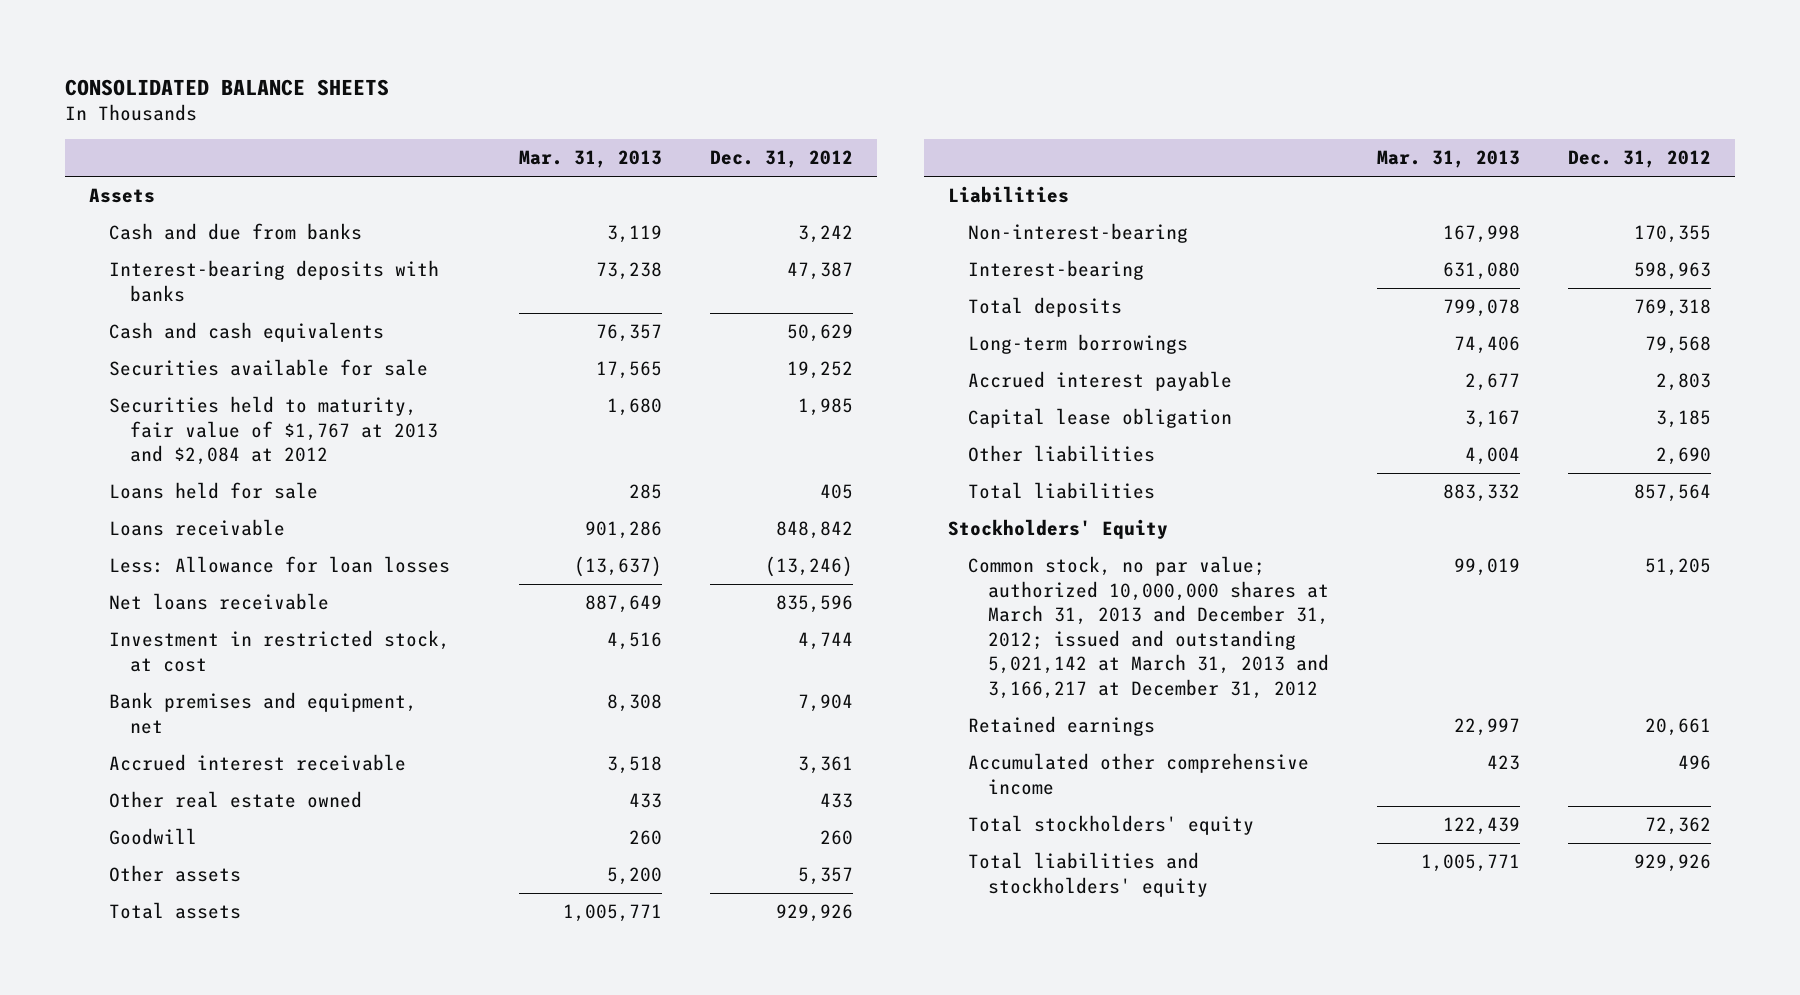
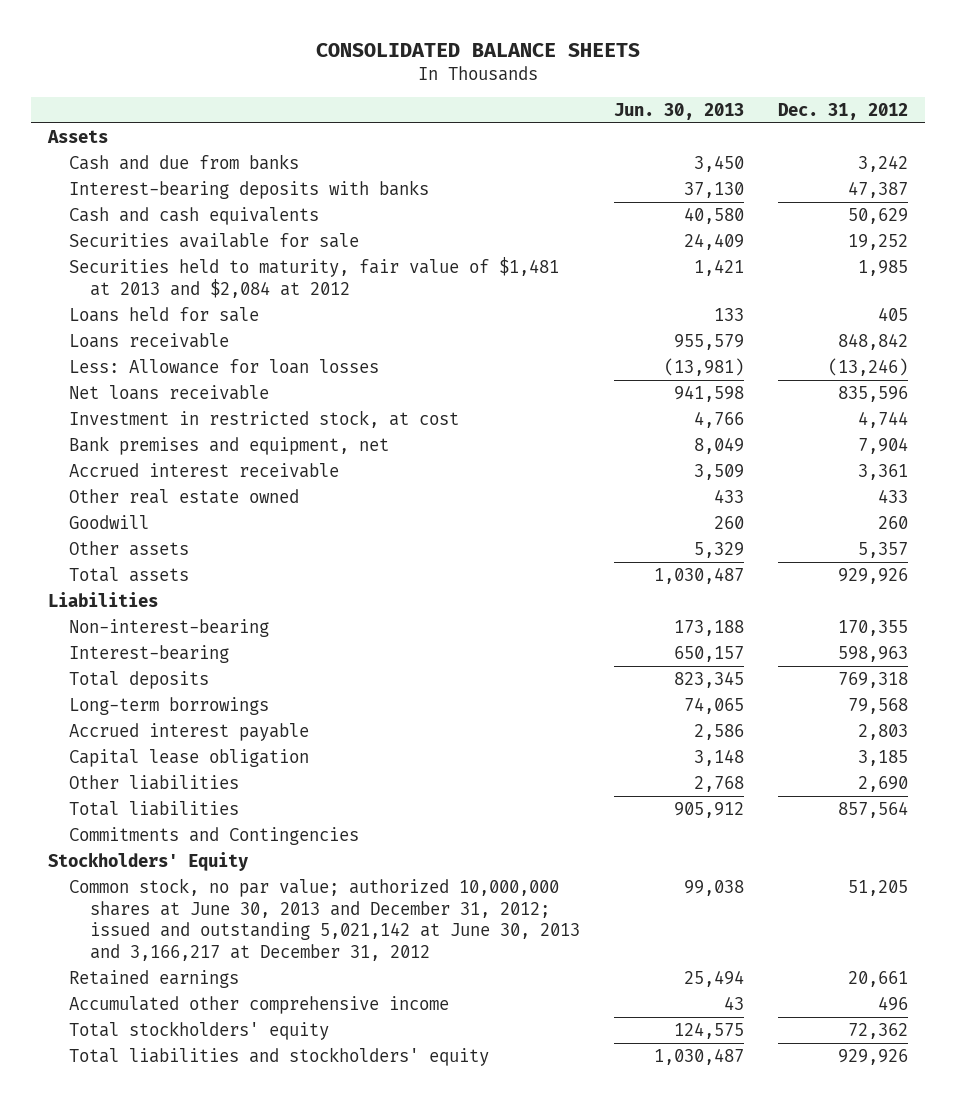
[518,150,662,169] Mar. 31, 2013 -> none
none -> [614,102,745,120] Jun. 30, 2013
[109,396,438,466] Securities held to maturity, fair value of $1,767 at 2013 and $2,084 at 2012 -> [68,257,559,298] Securities held to maturity, fair value of $1,481 at 2013 and $2,084 at 2012
none -> [68,827,359,846] Commitments and Contingencies
[968,556,1330,699] Common stock, no par value; authorized 10,000,000 shares at March 31, 2013 and December 31, 2012; issued and outstanding 5,021,142 at March 31, 2013 and 3,166,217 at December 31, 2012 -> [68,878,581,962] Common stock, no par value; authorized 10,000,000 shares at June 30, 2013 and December 31, 2012; issued and outstanding 5,021,142 at June 30, 2013 and 3,166,217 at December 31, 2012

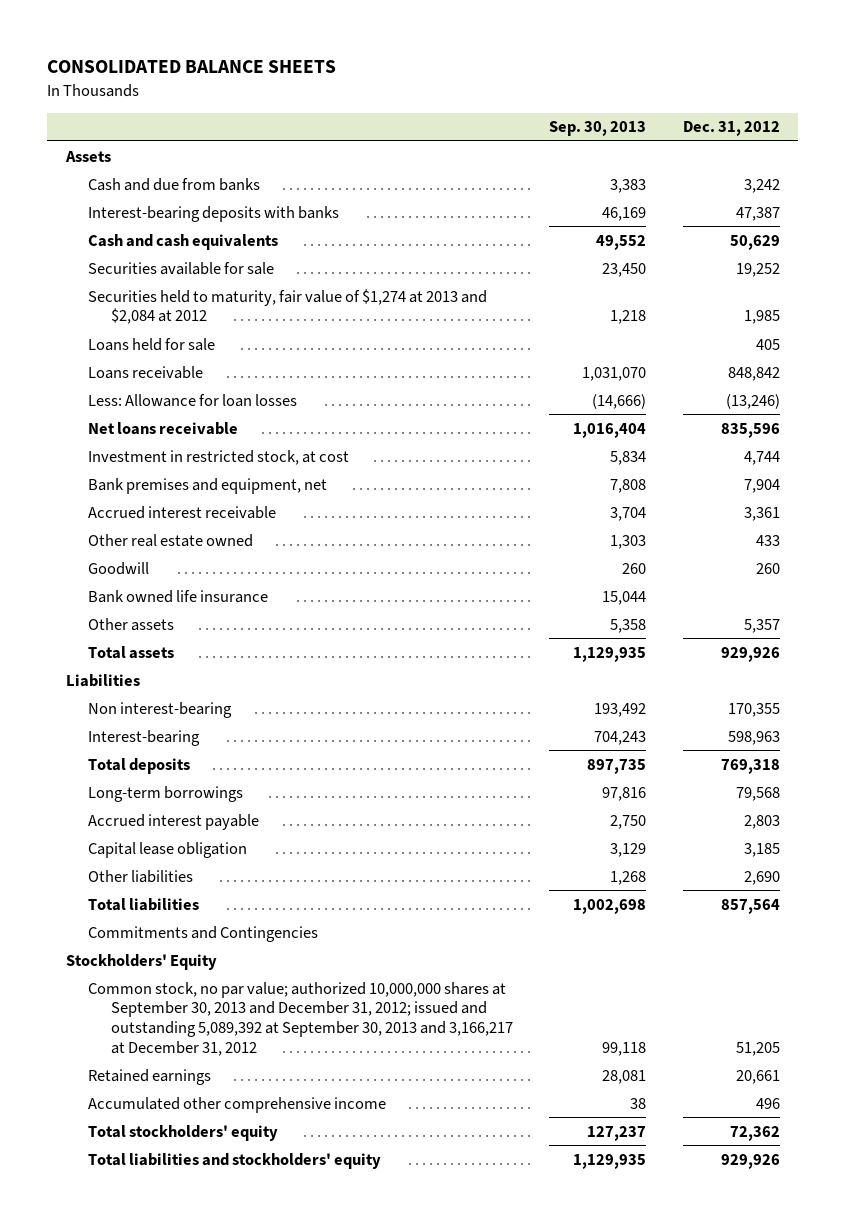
[614,102,745,120] Jun. 30, 2013 -> none
none -> [549,121,647,137] Sep. 30, 2013
[68,257,559,298] Securities held to maturity, fair value of $1,481 at 2013 and $2,084 at 2012 -> [88,288,488,325] Securities held to maturity, fair value of $1,274 at 2013 and $2,084 at 2012
none -> [88,589,269,603] Bank owned life insurance
[68,619,269,638] Non-interest-bearing -> [88,701,233,718] Non interest-bearing
[68,878,581,962] Common stock, no par value; authorized 10,000,000 shares at June 30, 2013 and December 31, 2012; issued and outstanding 5,021,142 at June 30, 2013 and 3,166,217 at December 31, 2012 -> [88,981,513,1056] Common stock, no par value; authorized 10,000,000 shares at September 30, 2013 and December 31, 2012; issued and outstanding 5,089,392 at September 30, 2013 and 3,166,217 at December 31, 2012

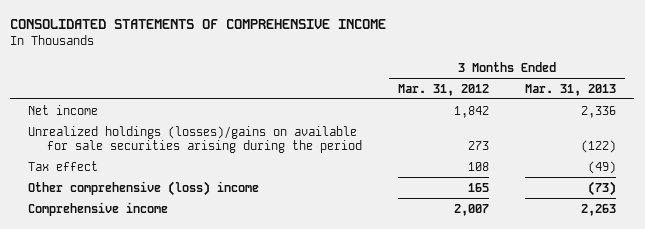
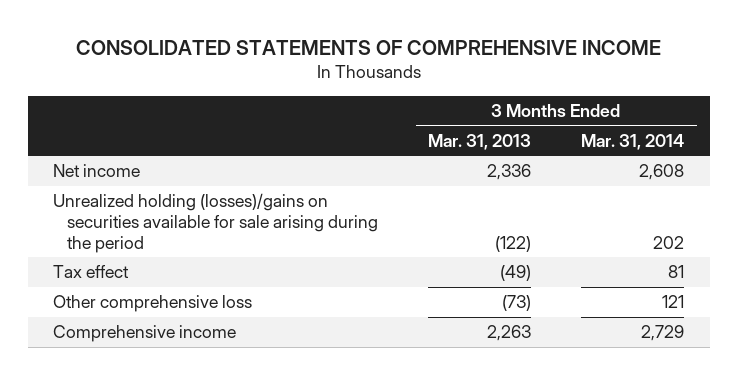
[398,83,490,96] Mar. 31, 2012 -> none
none -> [581,133,685,150] Mar. 31, 2014
[28,125,363,153] Unrealized holdings (losses)/gains on available for sale securities arising during the period -> [53,193,378,253] Unrealized holding (losses)/gains on securities available for sale arising during the period
[28,180,260,196] Other comprehensive (loss) income -> [53,295,253,313] Other comprehensive loss

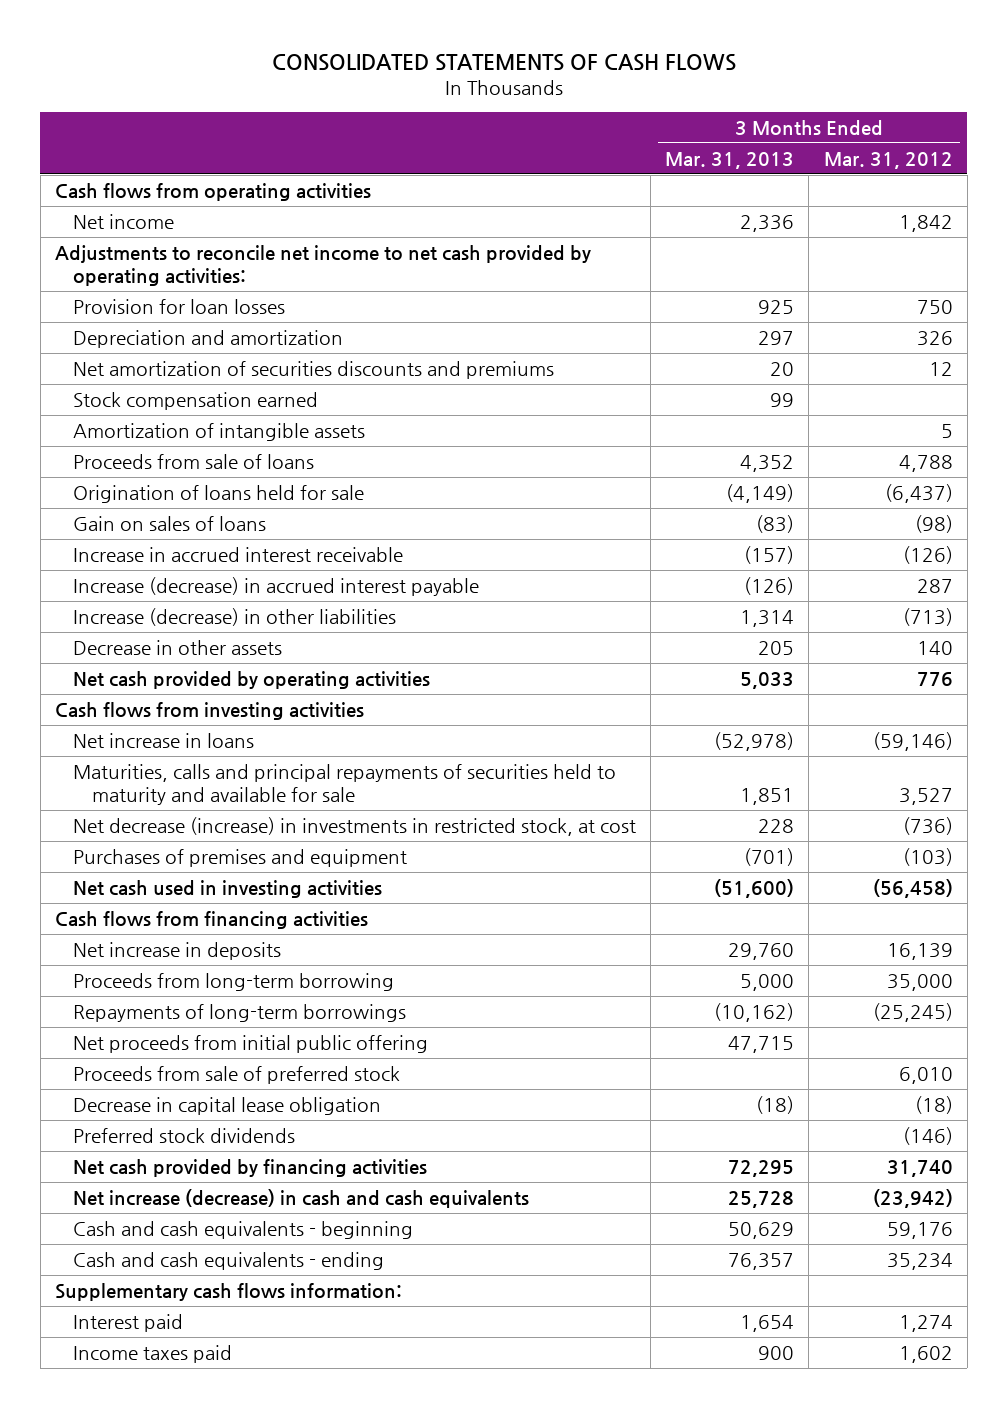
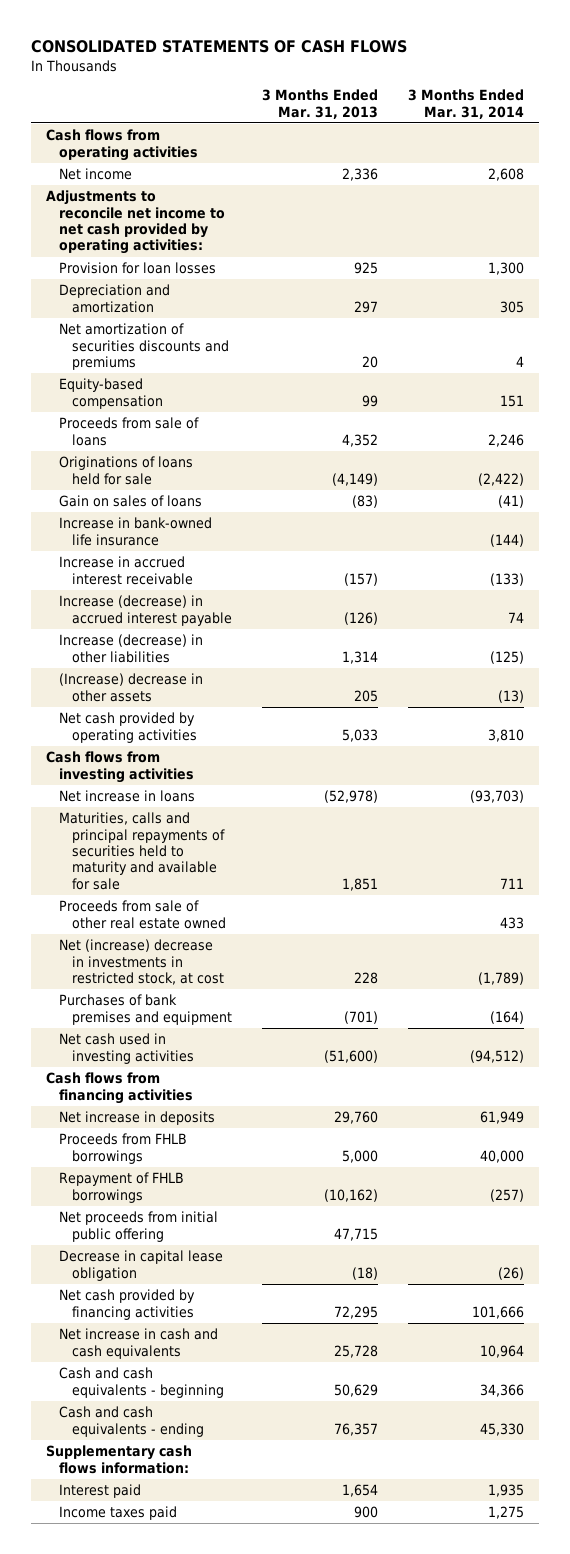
[823,151,953,169] Mar. 31, 2012 -> none
none -> [408,89,525,119] 3 Months Ended Mar. 31, 2014
[73,422,366,441] Amortization of intangible assets -> none
[73,391,319,410] Stock compensation earned -> [59,378,164,409] Equity-based compensation
[73,484,365,503] Origination of loans held for sale -> [59,456,194,485] Originations of loans held for sale
none -> [59,517,213,546] Increase in bank-owned life insurance
[73,639,283,655] Decrease in other assets -> [59,673,204,702] (Increase) decrease in other assets
none -> [59,900,227,929] Proceeds from sale of other real estate owned
[73,816,637,836] Net decrease (increase) in investments in restricted stock, at cost -> [59,939,225,985] Net (increase) decrease in investments in restricted stock, at cost
[73,848,408,867] Purchases of premises and equipment -> [59,994,233,1025] Purchases of bank premises and equipment
[73,972,395,991] Proceeds from long-term borrowing -> [59,1133,188,1164] Proceeds from FHLB borrowings
[73,1003,407,1022] Repayments of long-term borrowings -> [59,1172,185,1203] Repayment of FHLB borrowings
[73,1065,401,1084] Proceeds from sale of preferred stock -> none
[73,1127,296,1143] Preferred stock dividends -> none
[73,1188,530,1208] Net increase (decrease) in cash and cash equivalents -> [59,1328,219,1359] Net increase in cash and cash equivalents

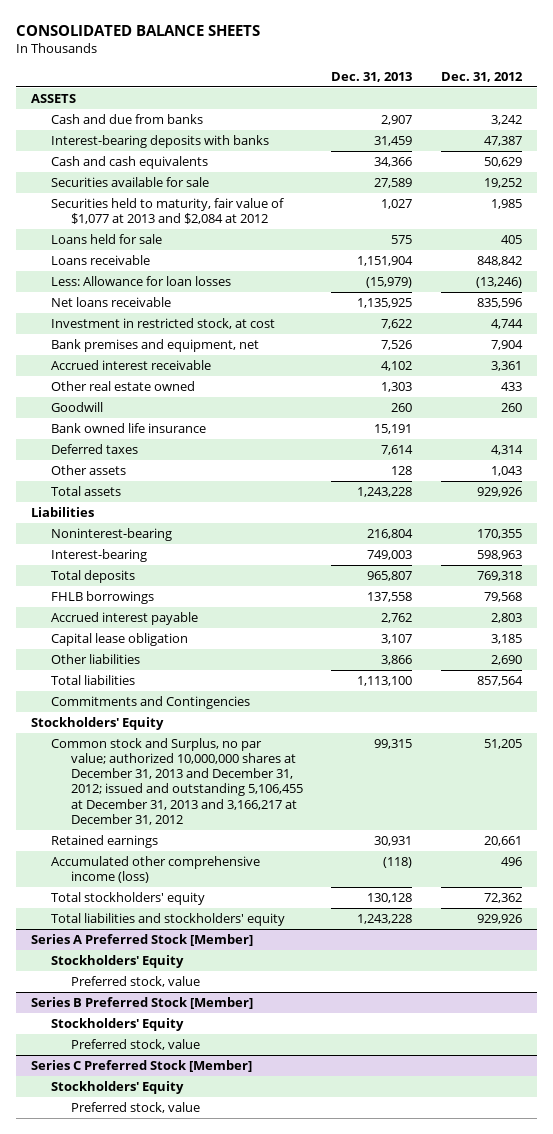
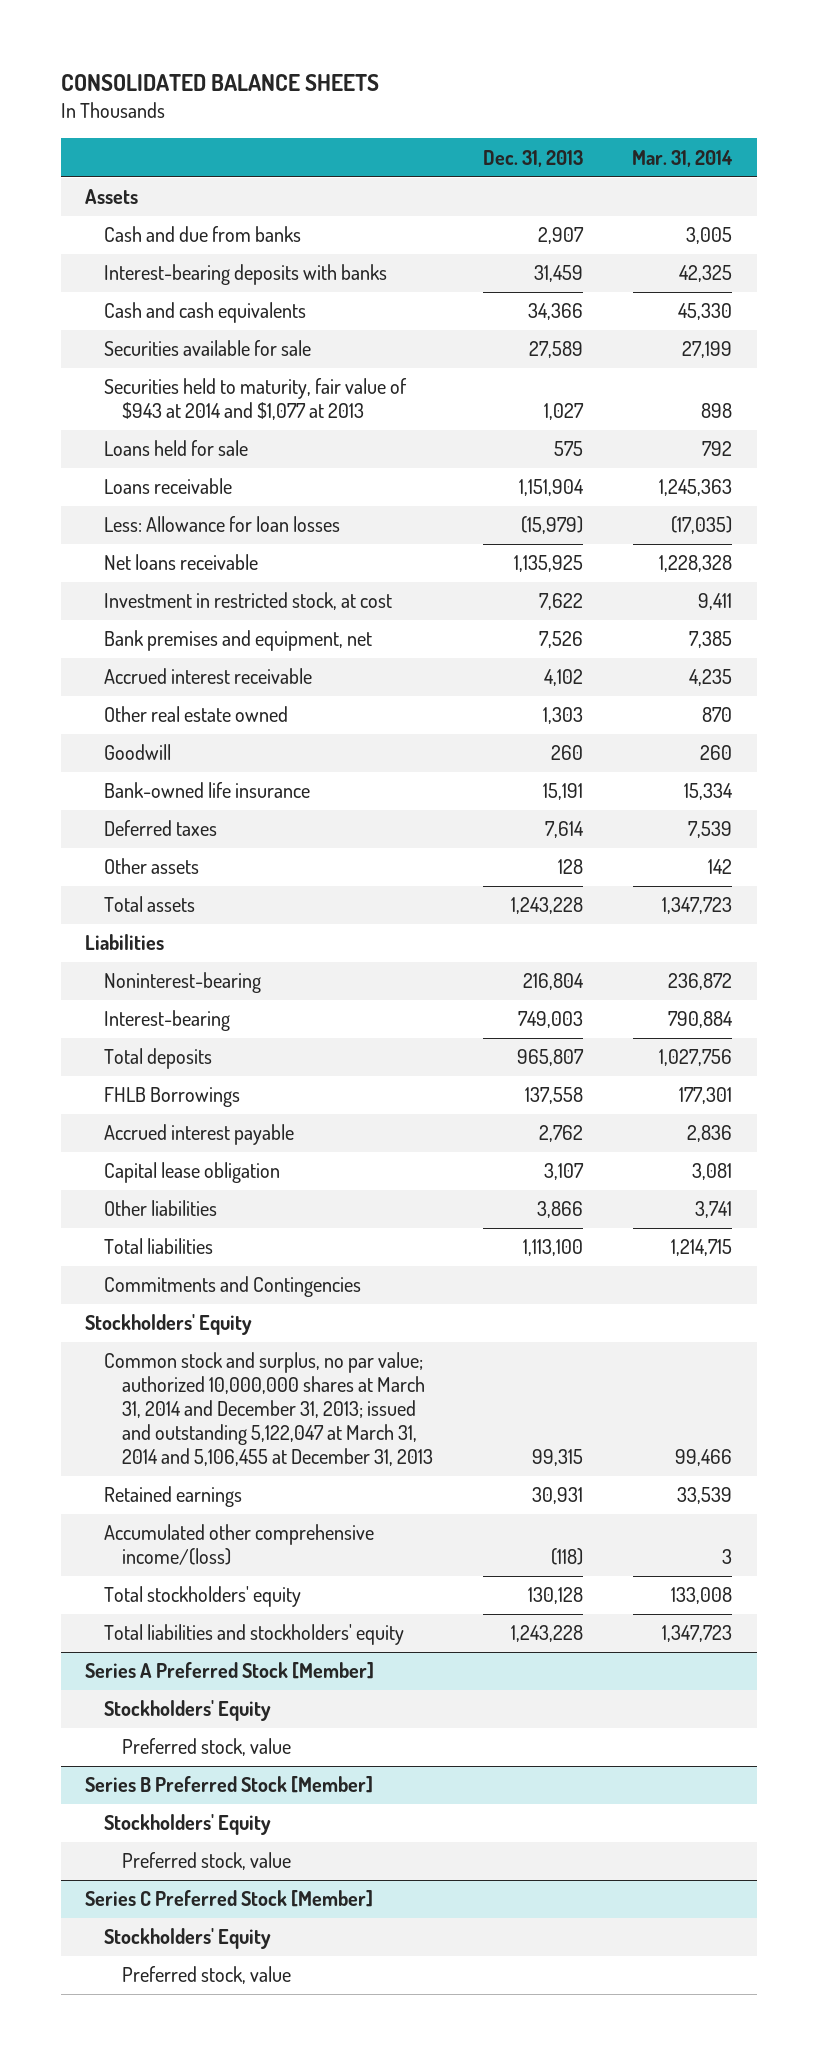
[441,72,524,83] Dec. 31, 2012 -> none
none -> [632,149,734,167] Mar. 31, 2014
[30,93,76,103] ASSETS -> [85,189,139,205] Assets
[50,197,284,225] Securities held to maturity, fair value of $1,077 at 2013 and $2,084 at 2012 -> [103,378,407,421] Securities held to maturity, fair value of $943 at 2014 and $1,077 at 2013
[50,422,206,433] Bank owned life insurance -> [103,782,310,799] Bank-owned life insurance
[50,590,154,604] FHLB borrowings -> [103,1087,240,1108] FHLB Borrowings
[50,737,303,825] Common stock and Surplus, no par value; authorized 10,000,000 shares at December 31, 2013 and December 31, 2012; issued and outstanding 5,106,455 at December 31, 2013 and 3,166,217 at December 31, 2012 -> [103,1352,434,1467] Common stock and surplus, no par value; authorized 10,000,000 shares at March 31, 2014 and December 31, 2013; issued and outstanding 5,122,047 at March 31, 2014 and 5,106,455 at December 31, 2013
[50,855,260,884] Accumulated other comprehensive income (loss) -> [103,1524,374,1566] Accumulated other comprehensive income/(loss)

